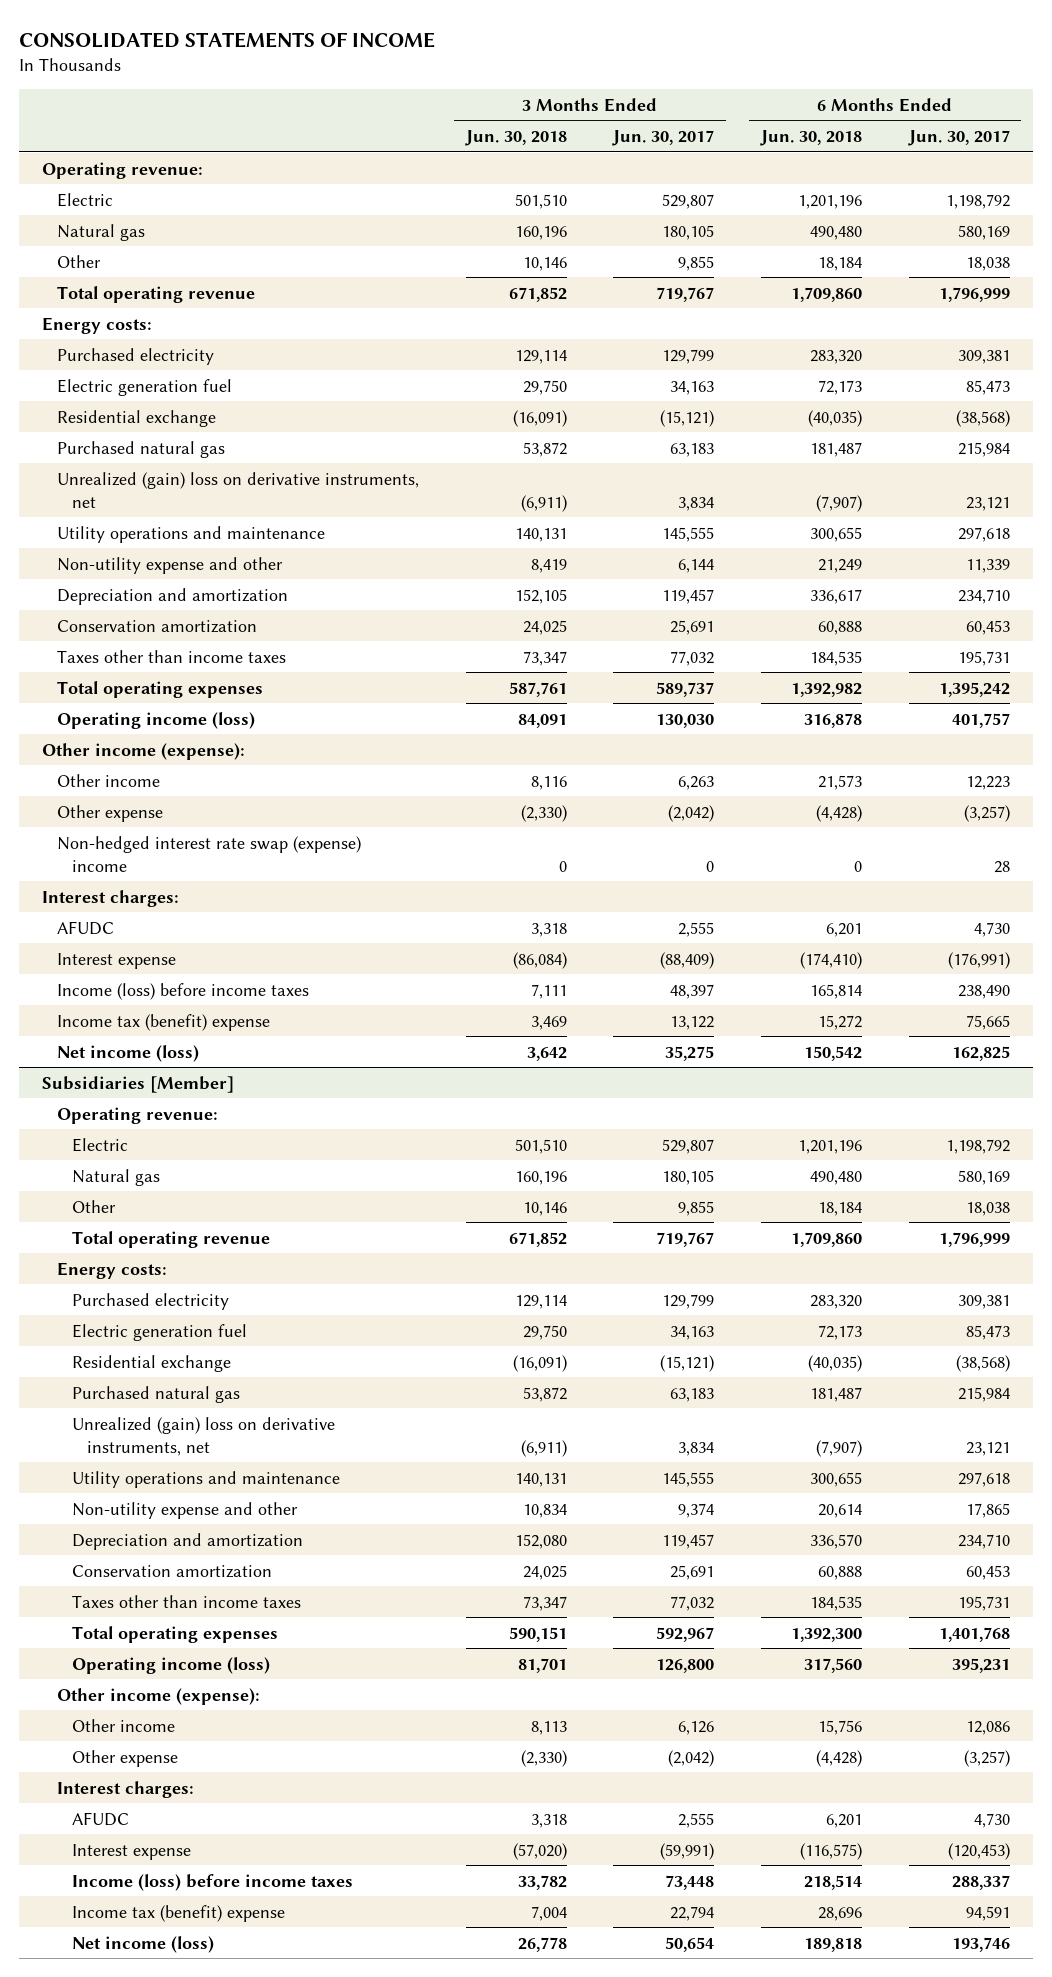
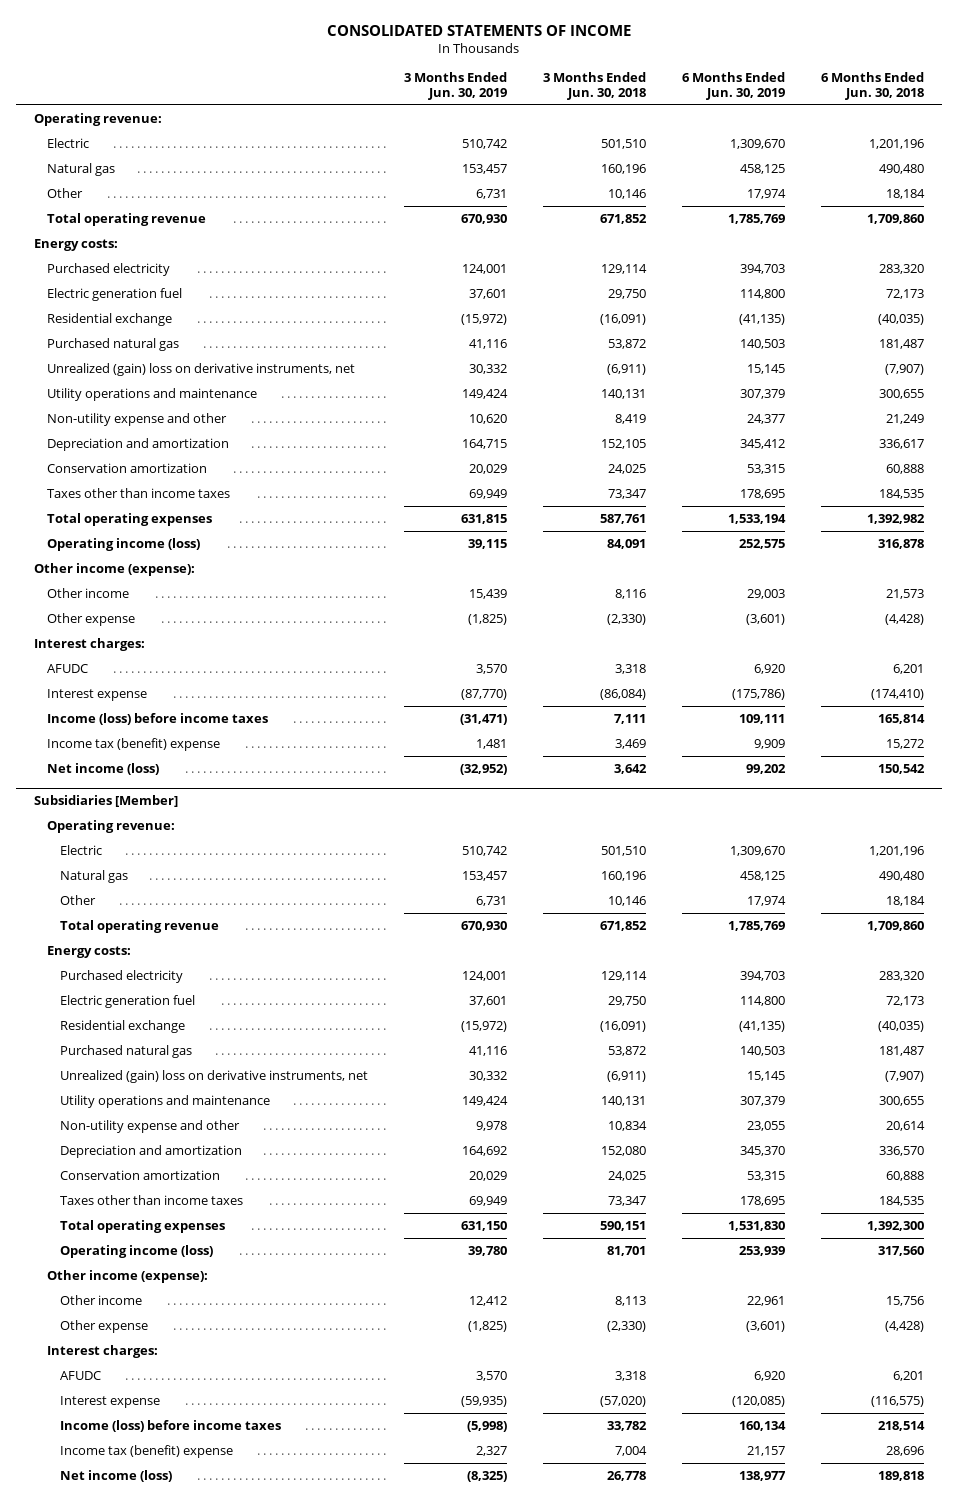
[612,130,715,147] Jun. 30, 2017 -> none
[907,130,1010,147] Jun. 30, 2017 -> none
none -> [403,72,507,100] 3 Months Ended Jun. 30, 2019
none -> [681,72,785,100] 6 Months Ended Jun. 30, 2019
[57,835,362,872] Non-hedged interest rate swap (expense) income -> none

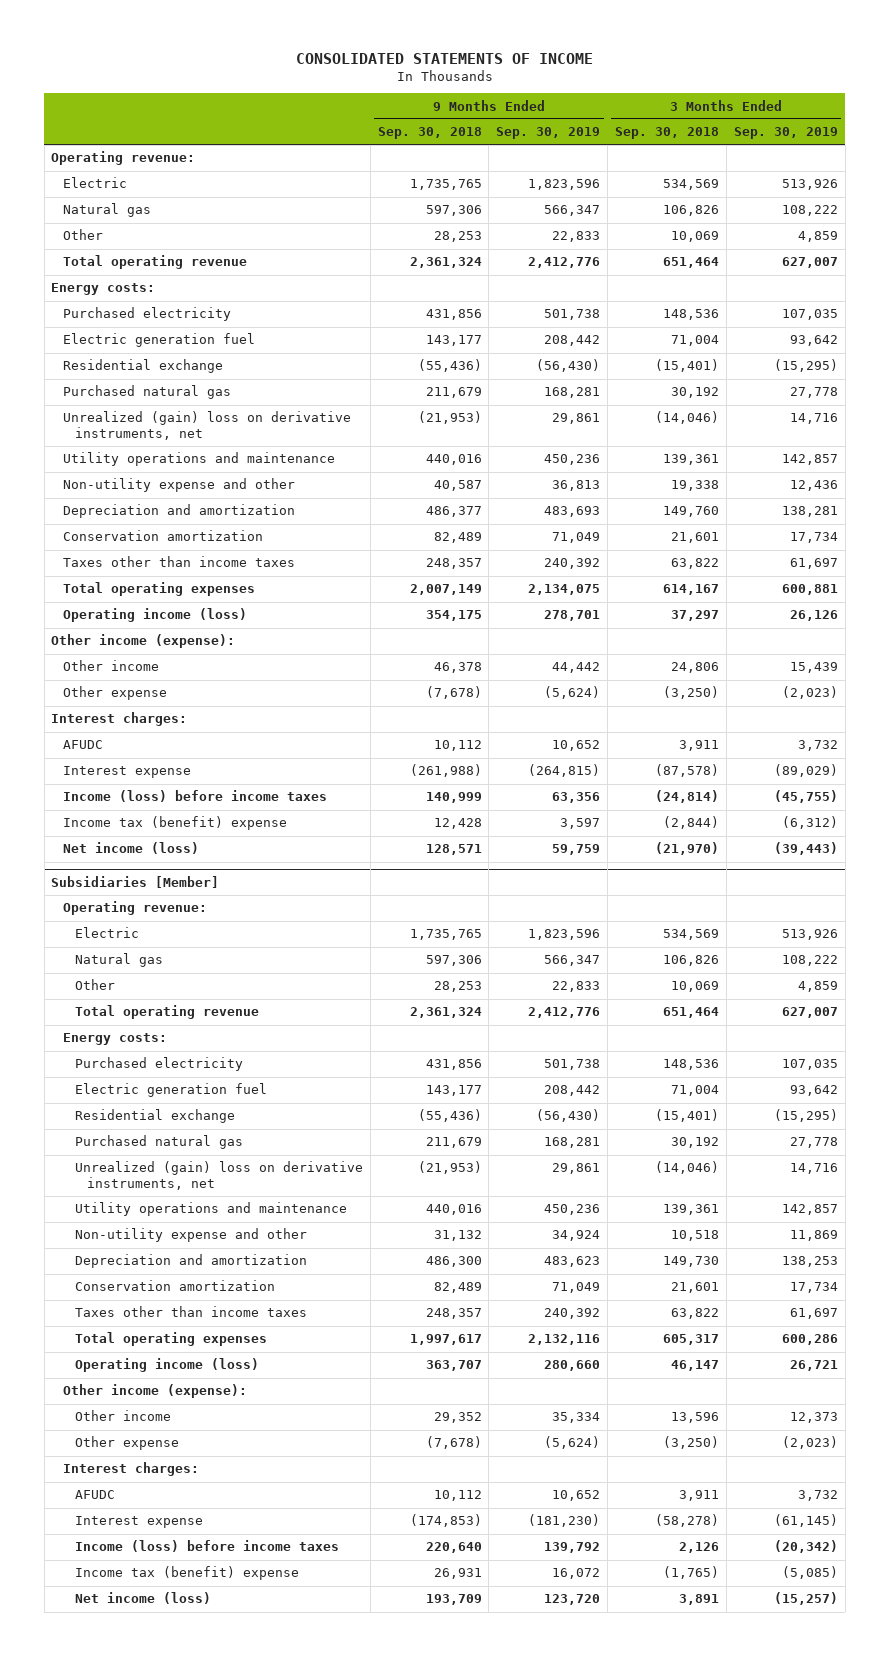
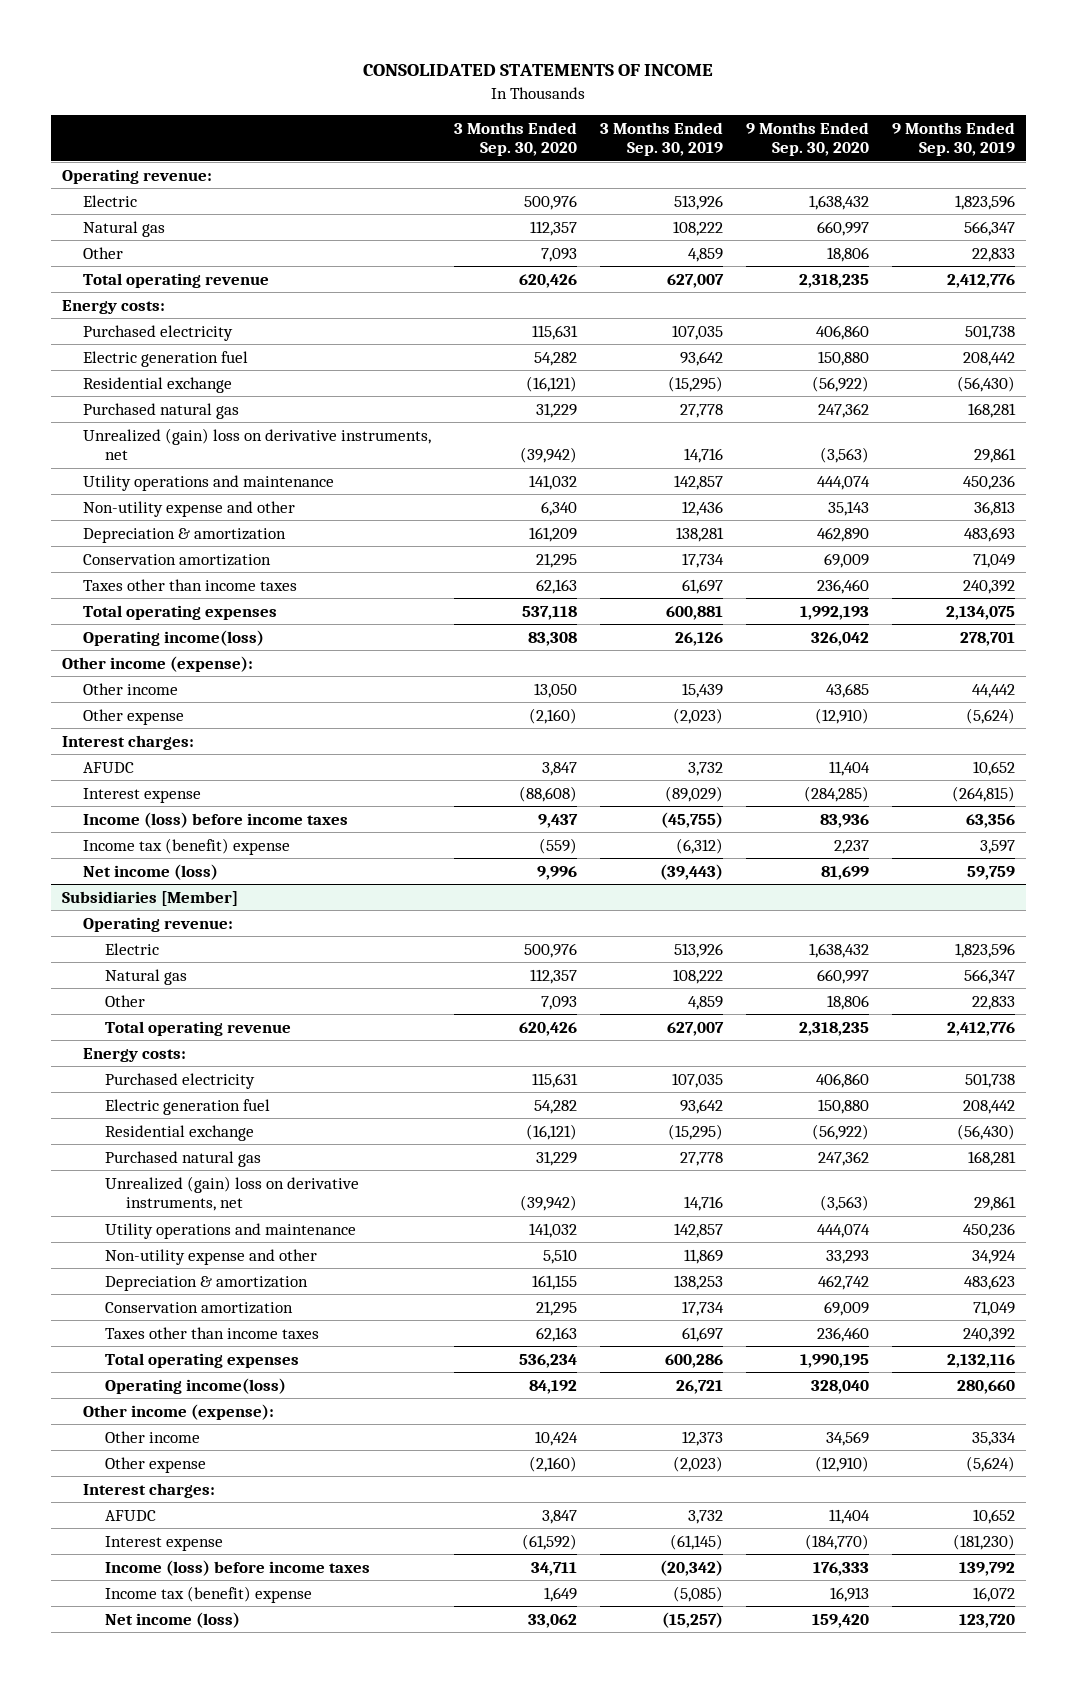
[377,127,482,140] Sep. 30, 2018 -> none
[614,127,719,140] Sep. 30, 2018 -> none
none -> [454,121,578,157] 3 Months Ended Sep. 30, 2020
none -> [745,121,869,157] 9 Months Ended Sep. 30, 2020
[63,504,296,519] Depreciation and amortization -> [83,527,287,543] Depreciation & amortization
[63,608,248,623] Operating income (loss) -> [83,629,265,646] Operating income(loss)
[74,1254,307,1269] Depreciation and amortization -> [104,1275,308,1291] Depreciation & amortization
[74,1358,259,1373] Operating income (loss) -> [104,1377,286,1394] Operating income(loss)

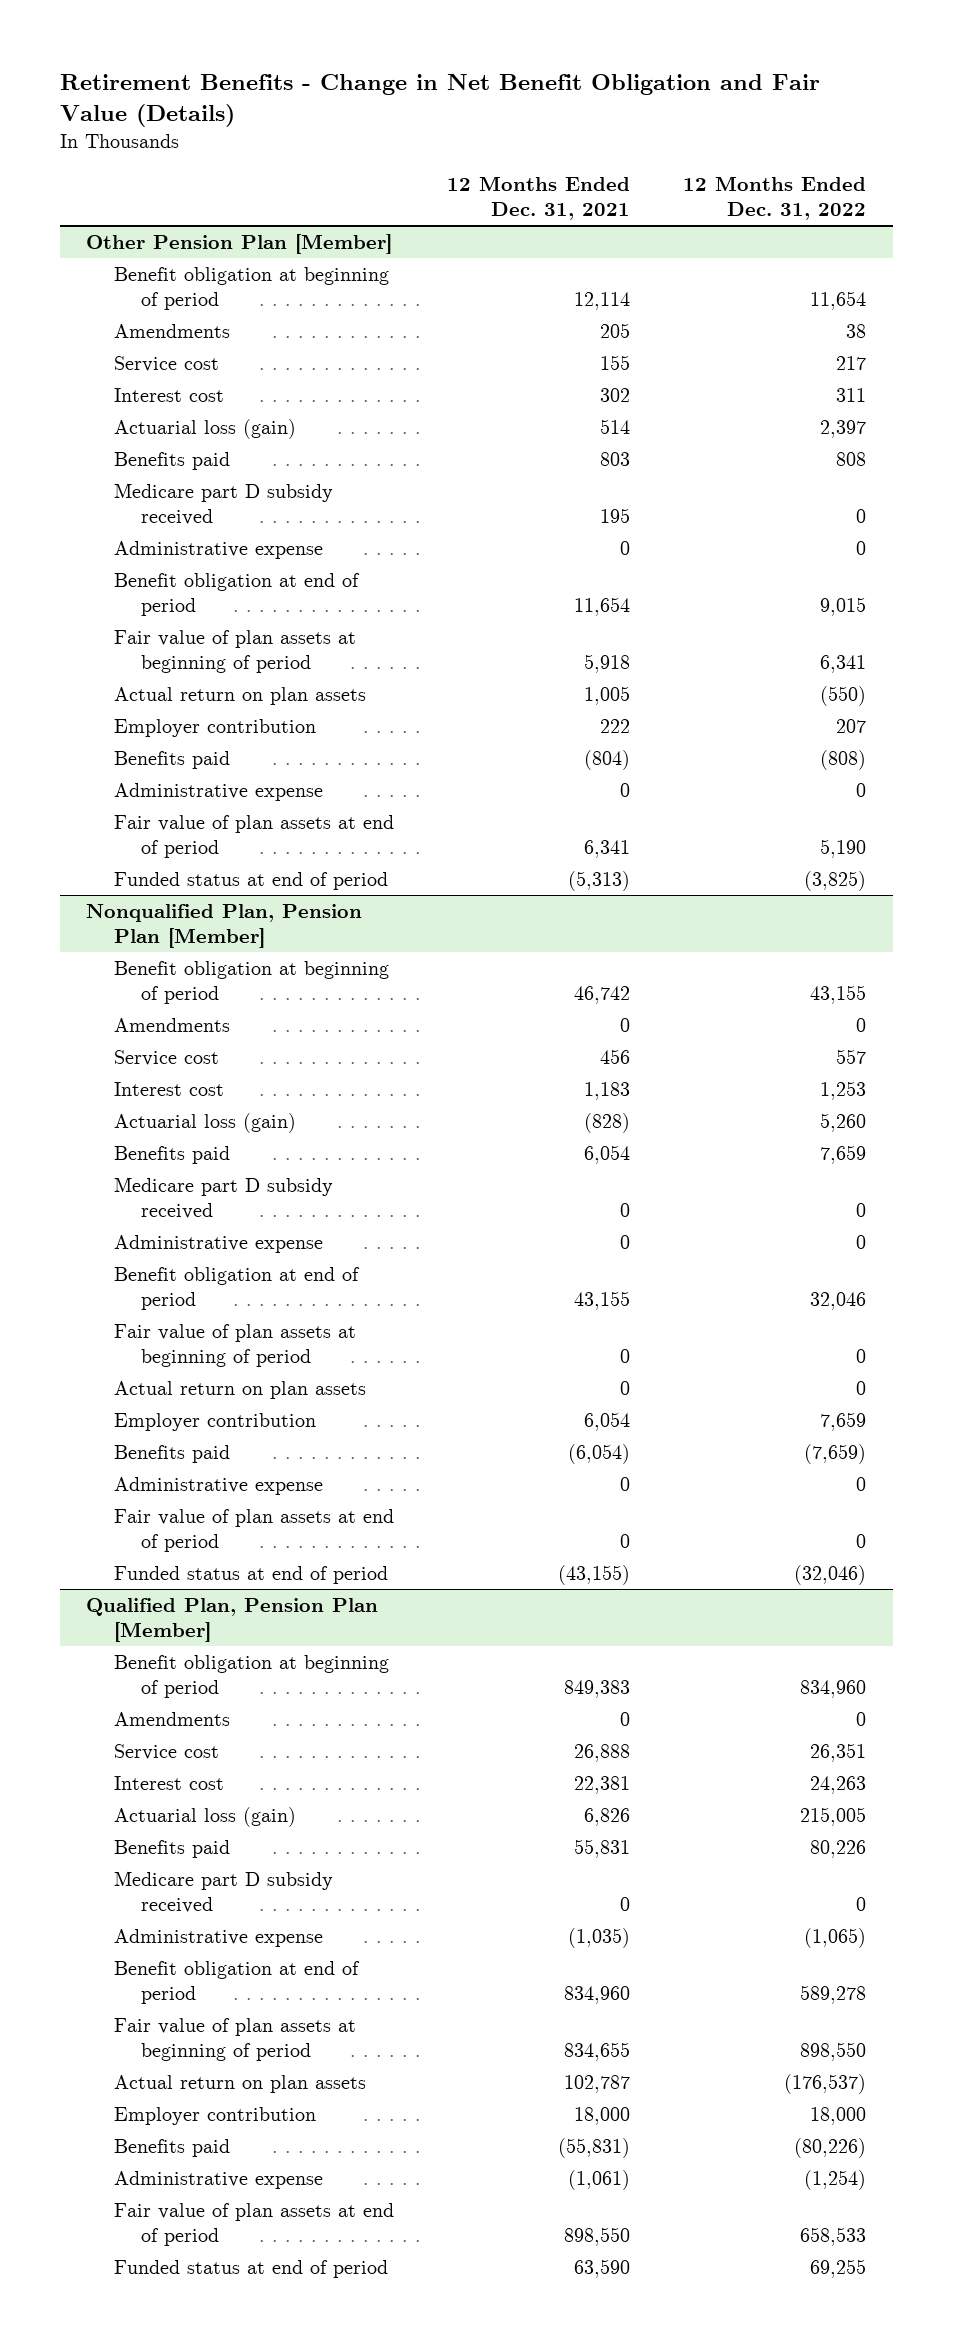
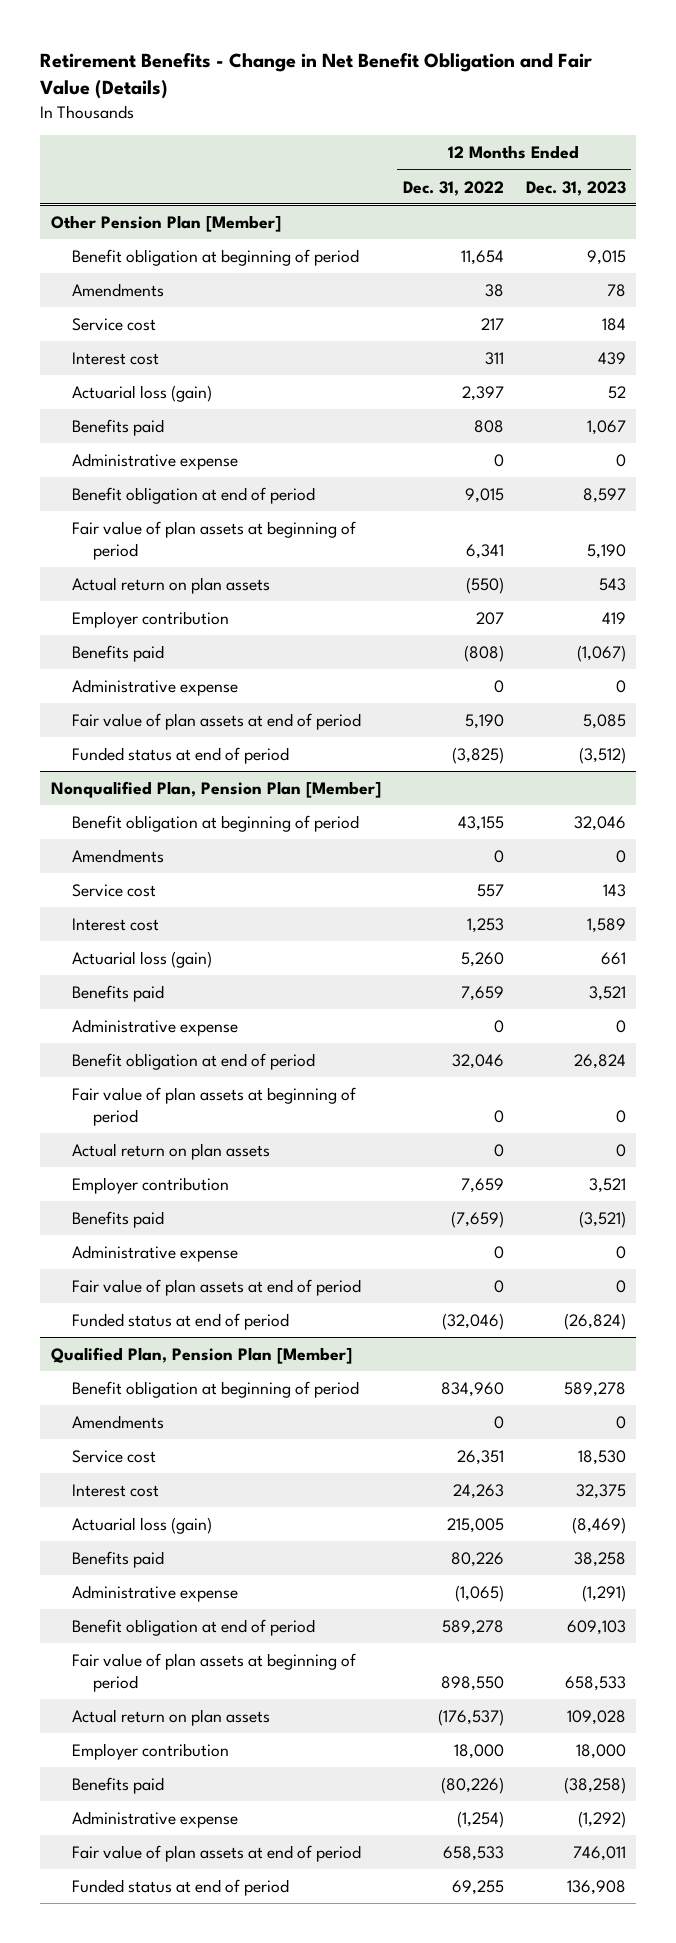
[447,175,631,221] 12 Months Ended Dec. 31, 2021 -> none
none -> [525,180,626,196] Dec. 31, 2023
[113,482,333,526] Medicare part D subsidy received -> none
[113,1176,333,1220] Medicare part D subsidy received -> none
[113,1870,333,1914] Medicare part D subsidy received -> none

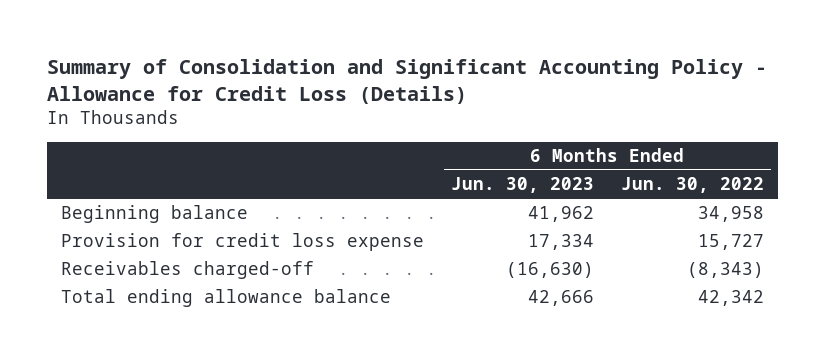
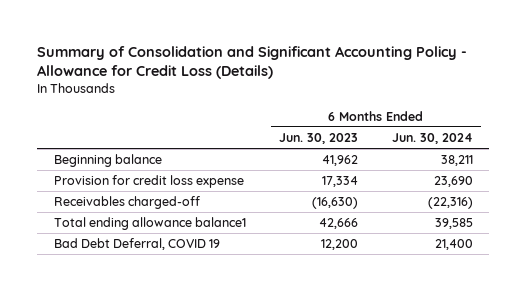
[621,177,765,194] Jun. 30, 2022 -> none
none -> [391,132,473,144] Jun. 30, 2024
[60,289,391,308] Total ending allowance balance -> [54,217,247,231] Total ending allowance balance1
none -> [54,238,221,251] Bad Debt Deferral, COVID 19

